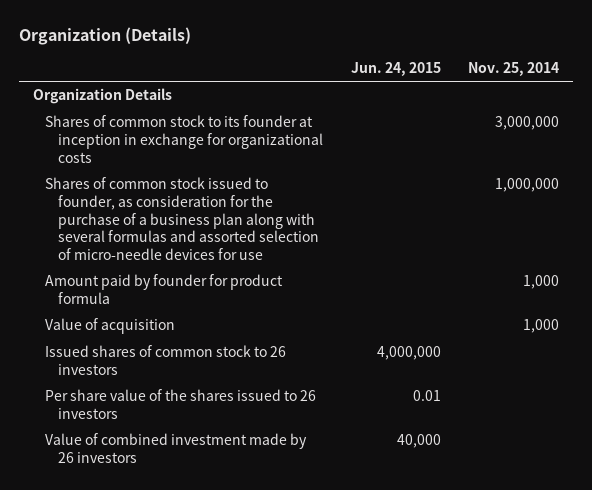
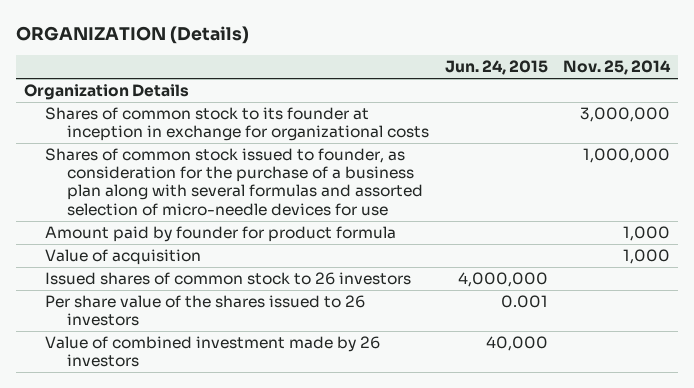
[19,26,192,45] Organization (Details) -> [15,25,249,44] ORGANIZATION (Details)
[412,390,441,402] 0.01 -> [500,295,548,309] 0.001

